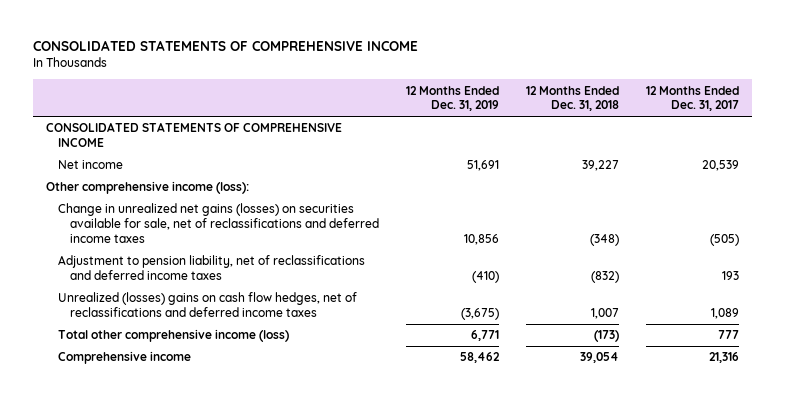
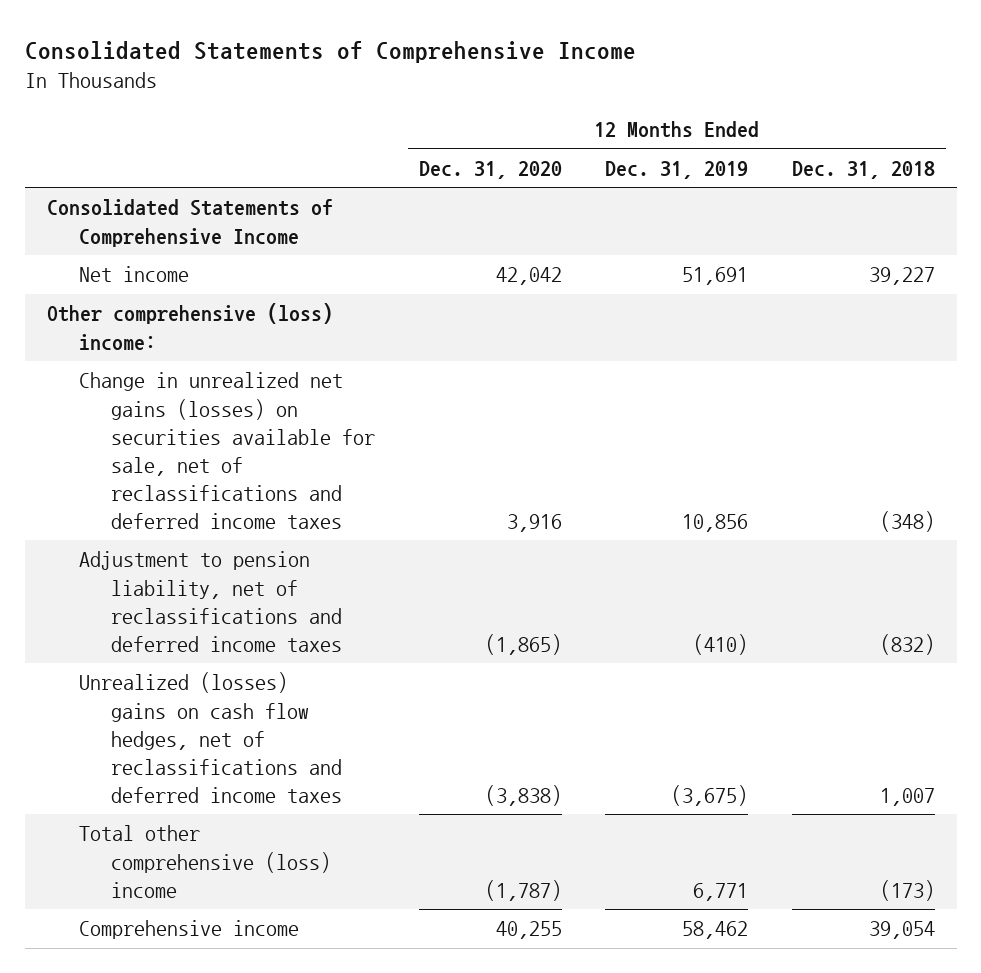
[32,40,418,52] CONSOLIDATED STATEMENTS OF COMPREHENSIVE INCOME -> [24,41,636,64] Consolidated Statements of Comprehensive Income
[645,85,739,112] 12 Months Ended Dec. 31, 2017 -> none
none -> [418,160,562,179] Dec. 31, 2020
[46,122,343,148] CONSOLIDATED STATEMENTS OF COMPREHENSIVE INCOME -> [46,199,333,247] Consolidated Statements of Comprehensive Income
[46,181,250,195] Other comprehensive income (loss): -> [46,303,333,351] Other comprehensive (loss) income:
[58,329,290,343] Total other comprehensive income (loss) -> [78,825,332,898] Total other comprehensive (loss) income

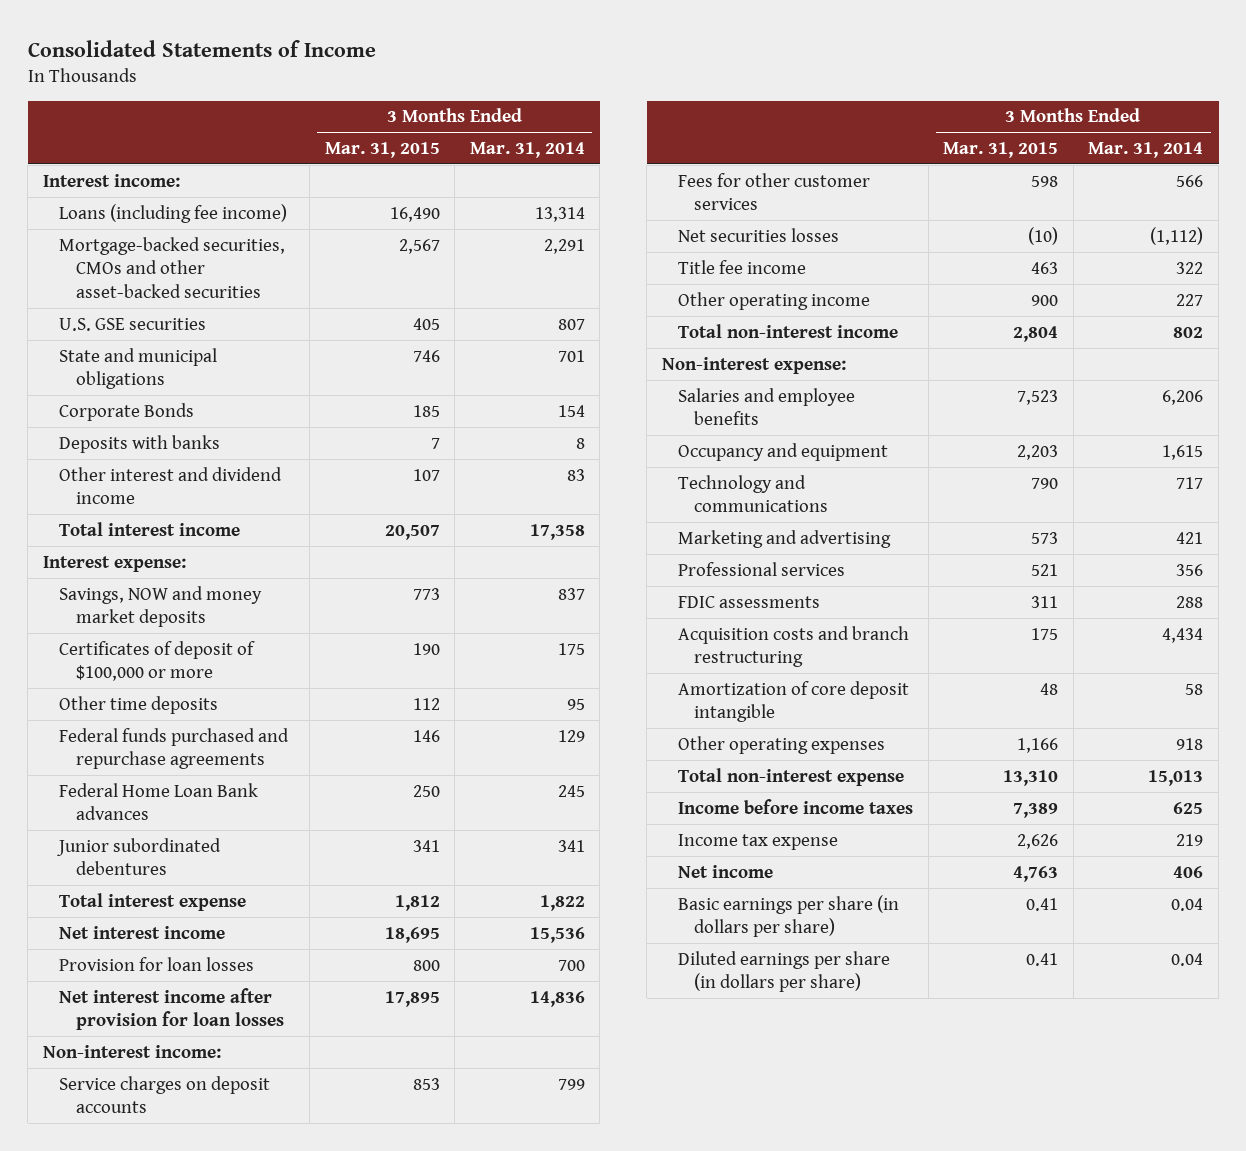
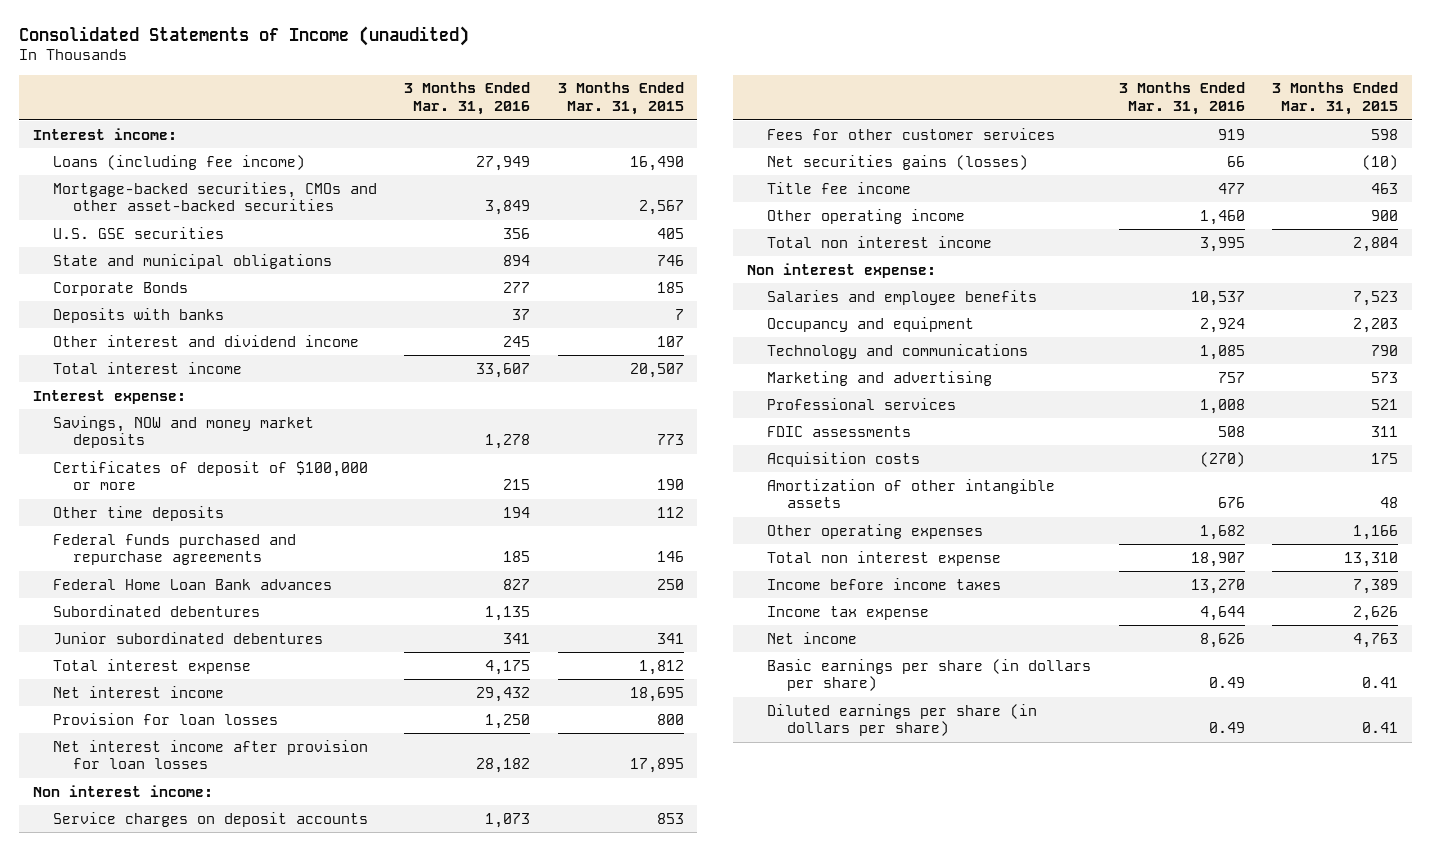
[27,39,376,57] Consolidated Statements of Income -> [18,26,469,47] Consolidated Statements of Income (unaudited)
[469,141,585,158] Mar. 31, 2014 -> none
none -> [404,82,531,115] 3 Months Ended Mar. 31, 2016
none -> [52,604,260,617] Subordinated debentures
[43,1044,222,1058] Non-interest income: -> [32,784,213,797] Non interest income:
[677,227,839,242] Net securities losses -> [767,154,1029,170] Net securities gains (losses)
[677,323,898,338] Total non-interest income -> [767,235,993,248] Total non interest income
[661,356,846,374] Non-interest expense: -> [746,262,936,278] Non interest expense:
[677,625,909,668] Acquisition costs and branch restructuring -> [767,451,921,467] Acquisition costs
[677,680,909,723] Amortization of core deposit intangible -> [767,478,1056,509] Amortization of other intangible assets
[677,767,904,786] Total non-interest expense -> [767,550,1002,566] Total non interest expense

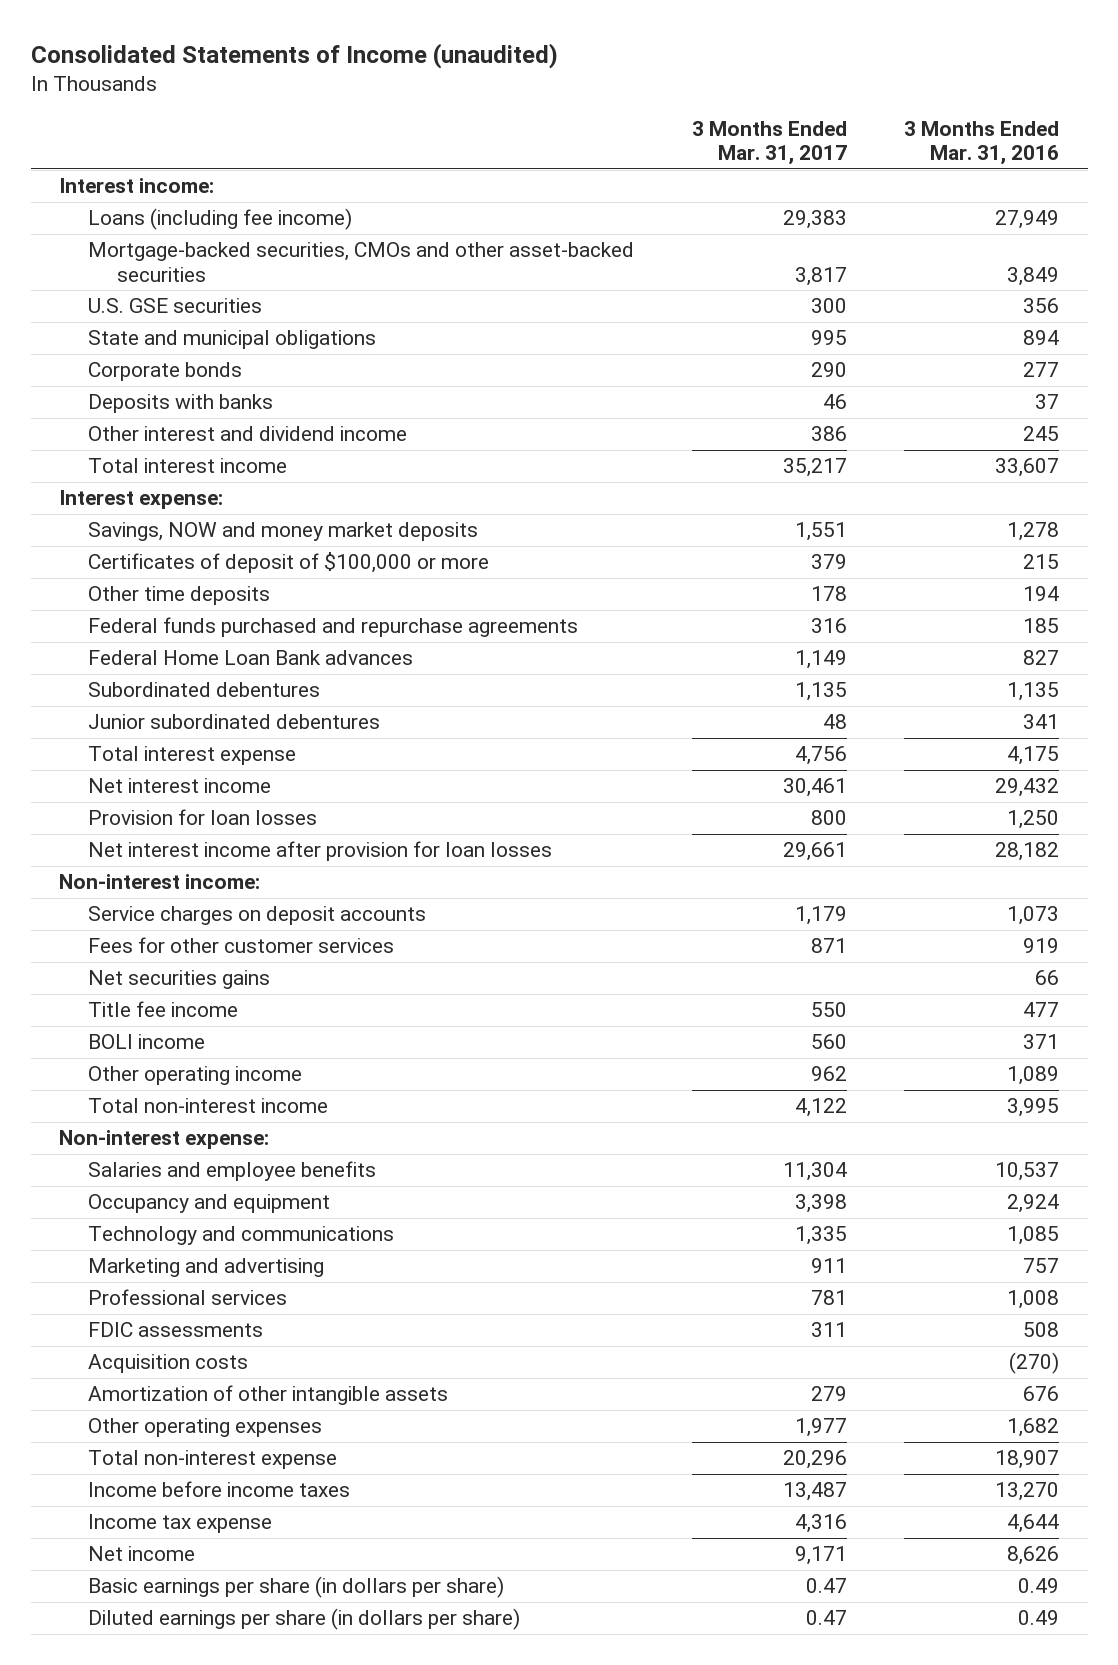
[557,82,684,115] 3 Months Ended Mar. 31, 2015 -> none
none -> [691,120,847,166] 3 Months Ended Mar. 31, 2017
[52,281,188,296] Corporate Bonds -> [88,362,243,382] Corporate bonds
[32,784,213,797] Non interest income: -> [59,874,261,890] Non-interest income:
[767,154,1029,170] Net securities gains (losses) -> [88,970,271,990] Net securities gains
none -> [88,1034,206,1050] BOLI income
[1199,209,1245,225] 1,460 -> [1006,1066,1059,1086] 1,089
[767,235,993,248] Total non interest income -> [88,1098,329,1114] Total non-interest income
[746,262,936,278] Non interest expense: -> [59,1130,270,1150] Non-interest expense:
[767,550,1002,566] Total non interest expense -> [88,1450,338,1470] Total non-interest expense

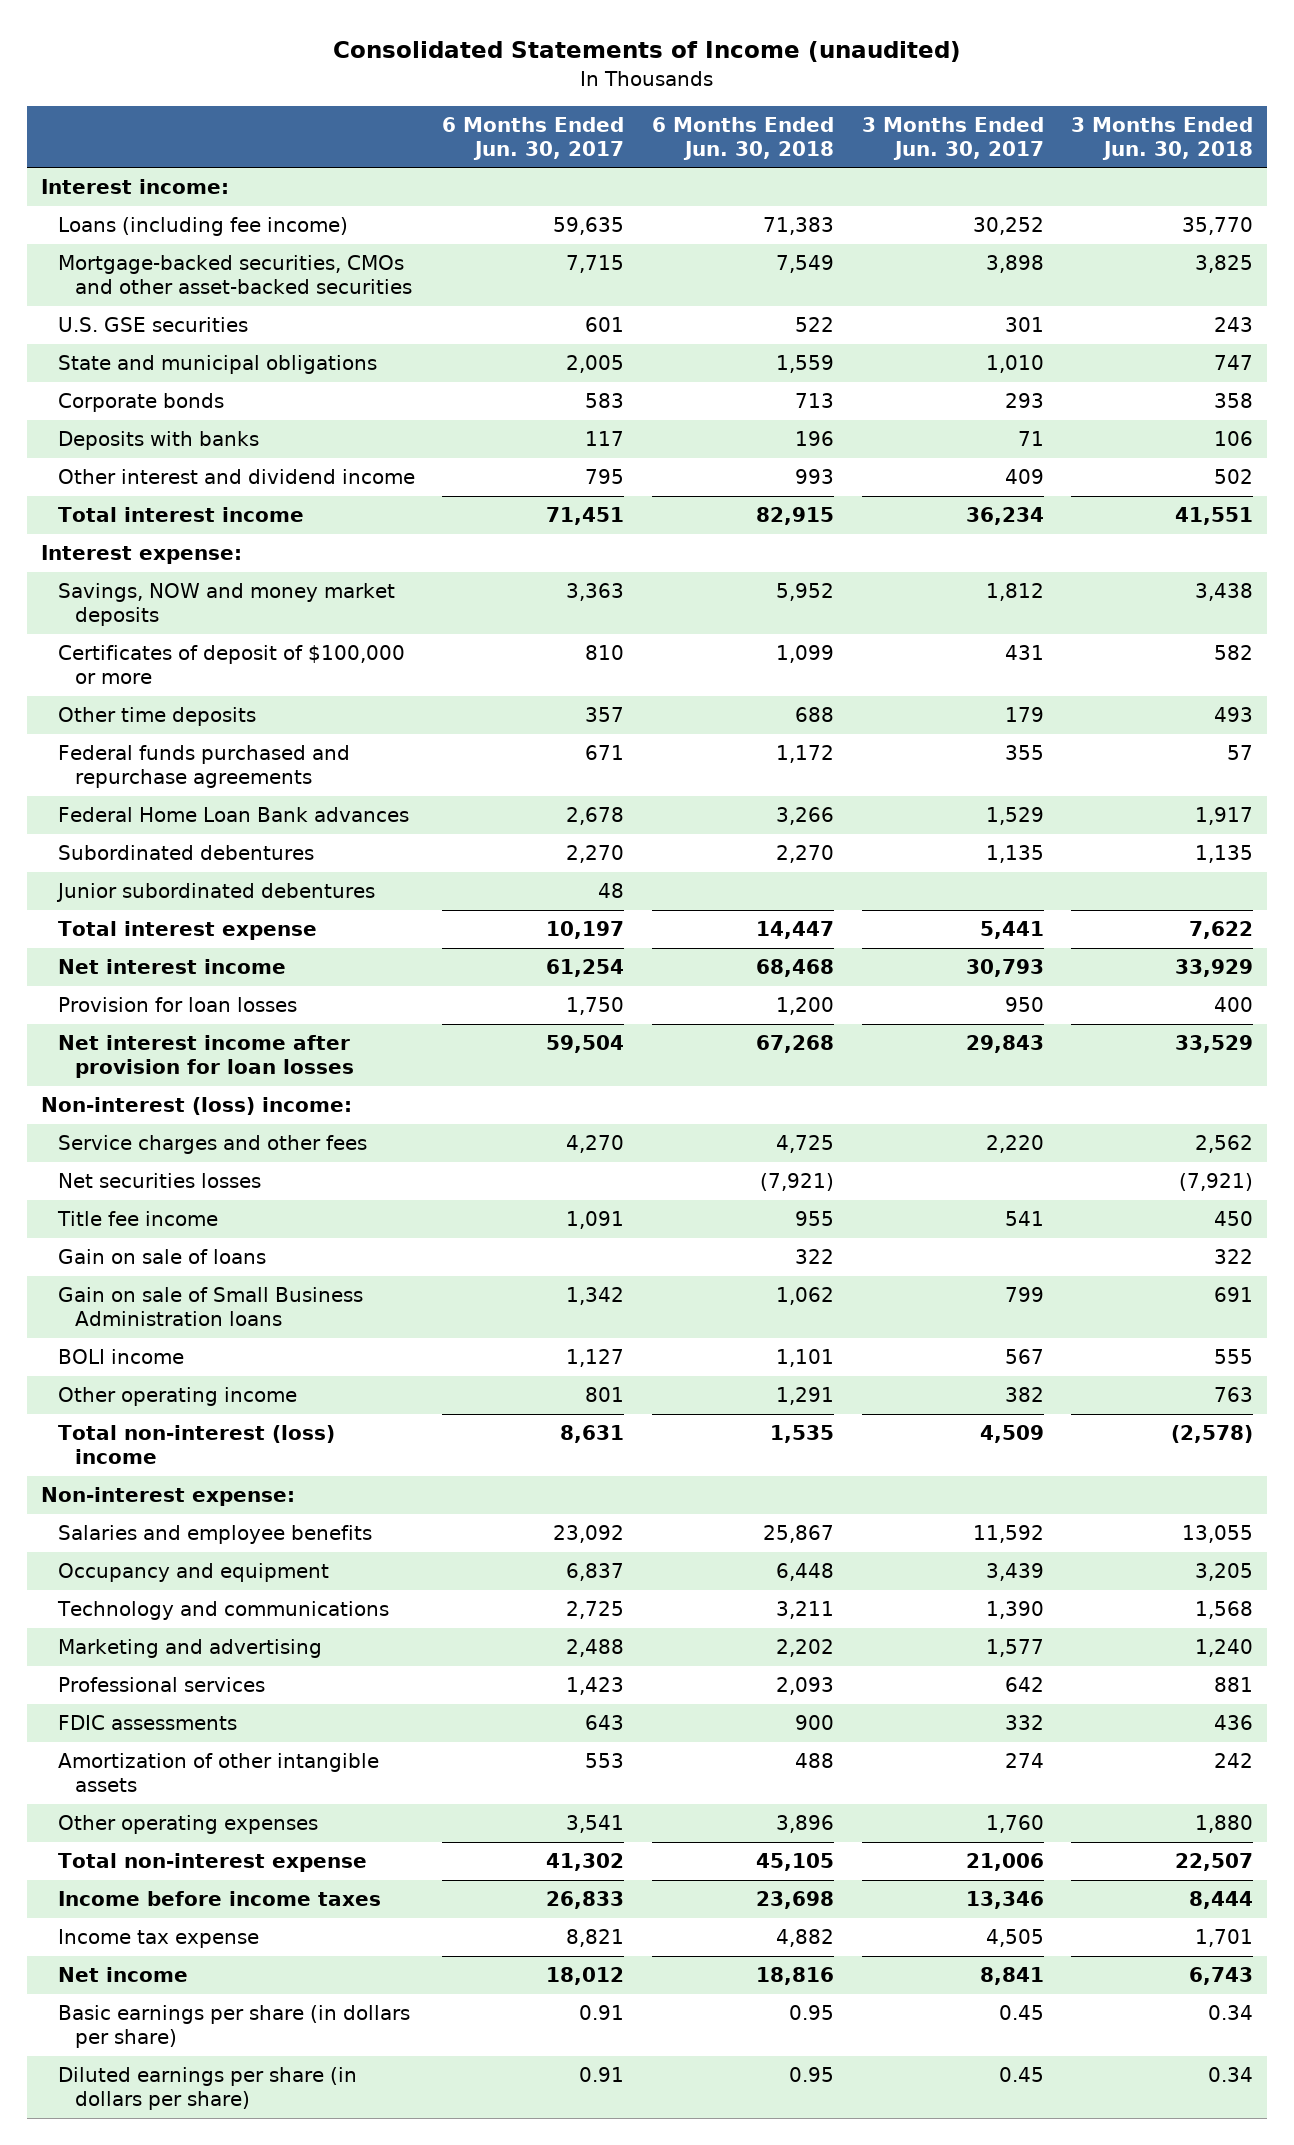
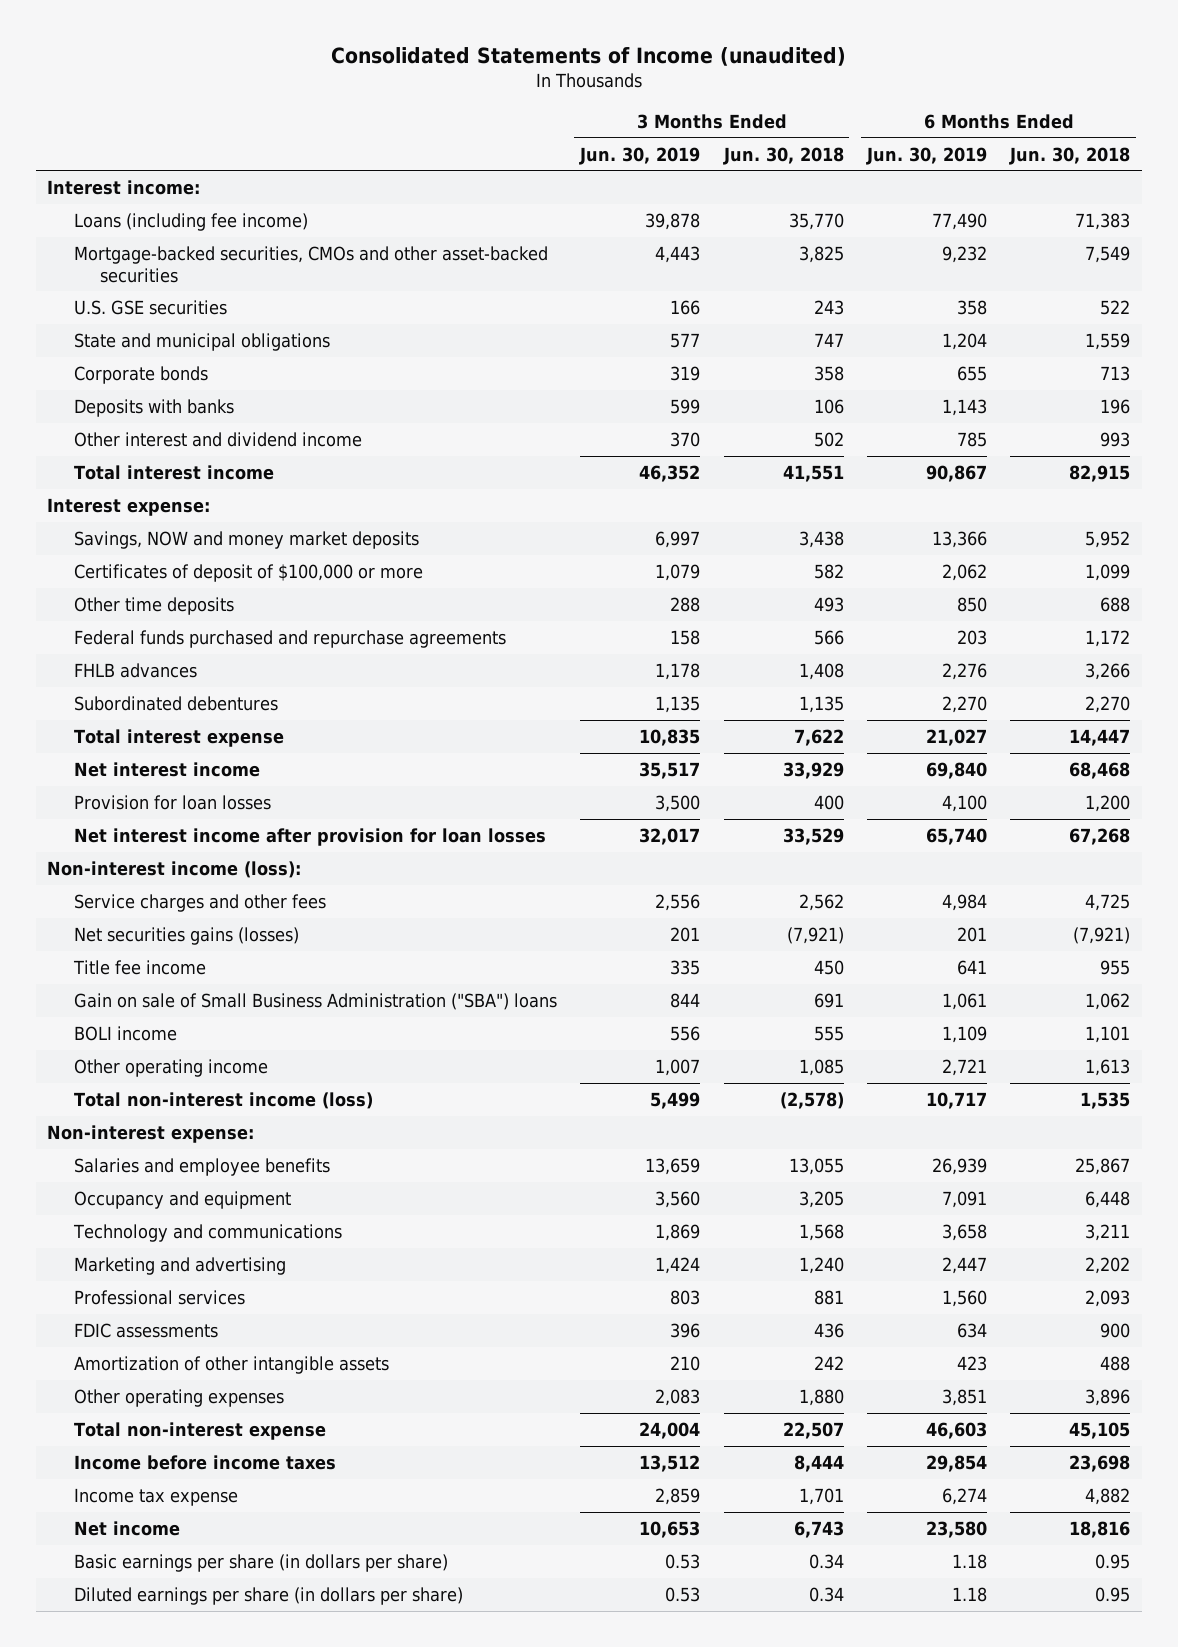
[442,116,625,160] 6 Months Ended Jun. 30, 2017 -> none
[861,116,1044,160] 3 Months Ended Jun. 30, 2017 -> none
none -> [579,146,701,165] Jun. 30, 2019
none -> [866,146,988,165] Jun. 30, 2019
[57,807,409,823] Federal Home Loan Bank advances -> none
[1227,745,1254,761] 57 -> [813,629,844,645] 566
none -> [73,662,197,678] FHLB advances
[55,883,375,903] Junior subordinated debentures -> none
[40,1097,352,1116] Non-interest (loss) income: -> [47,860,302,878] Non-interest income (loss):
[57,1173,261,1189] Net securities losses -> [73,926,299,945] Net securities gains (losses)
[57,1249,266,1265] Gain on sale of loans -> none
[57,1287,363,1327] Gain on sale of Small Business Administration loans -> [73,992,557,1010] Gain on sale of Small Business Administration ("SBA") loans
[776,1387,835,1406] 1,291 -> [1085,1058,1131,1076] 1,613
[1214,1387,1254,1403] 763 -> [798,1058,844,1076] 1,085
[57,1425,335,1465] Total non-interest (loss) income -> [73,1091,373,1109] Total non-interest income (loss)

